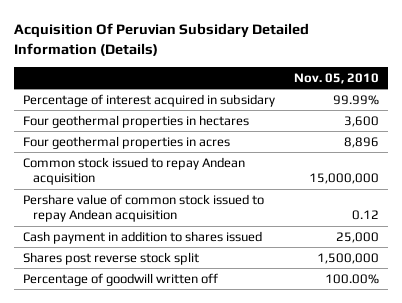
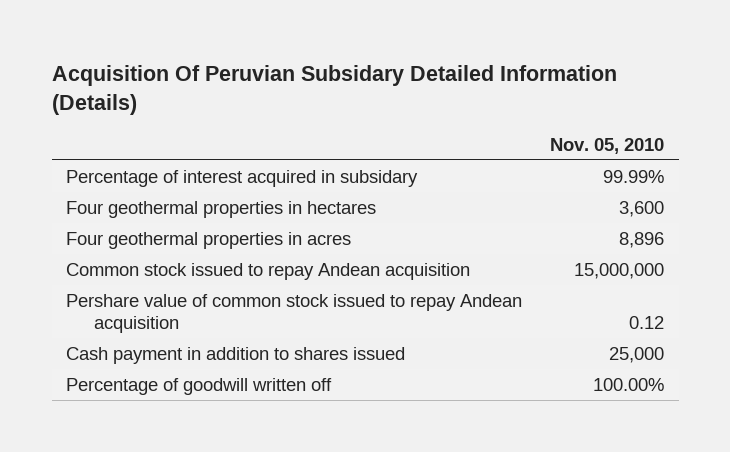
[23,251,200,265] Shares post reverse stock split -> none

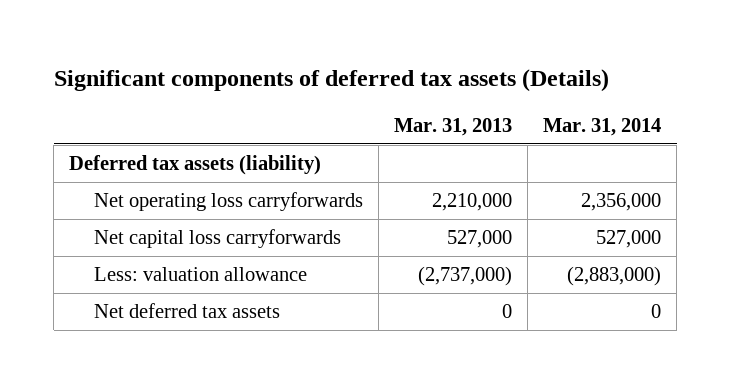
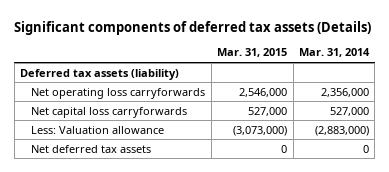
[394,117,513,136] Mar. 31, 2013 -> none
none -> [217,48,288,58] Mar. 31, 2015
[94,267,308,282] Less: valuation allowance -> [31,125,165,134] Less: Valuation allowance

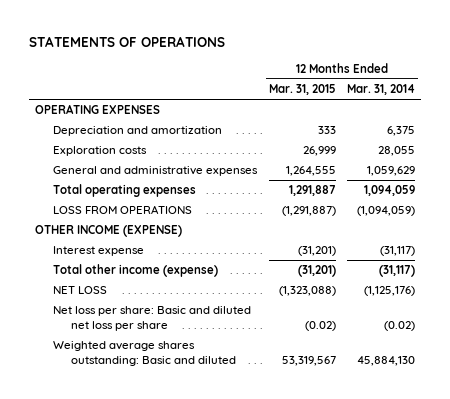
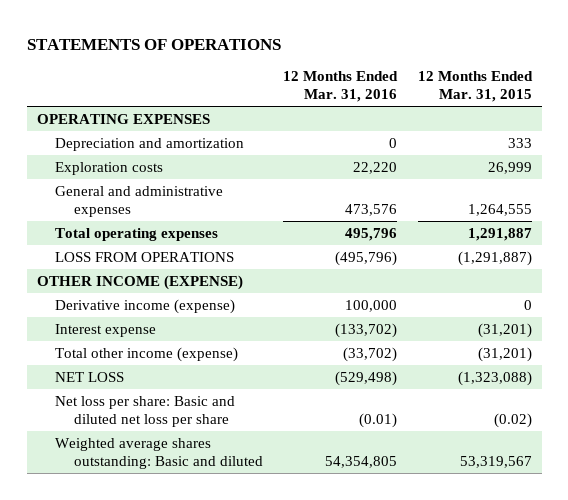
[347,84,416,96] Mar. 31, 2014 -> none
none -> [283,71,399,103] 12 Months Ended Mar. 31, 2016
none -> [55,298,236,314] Derivative income (expense)

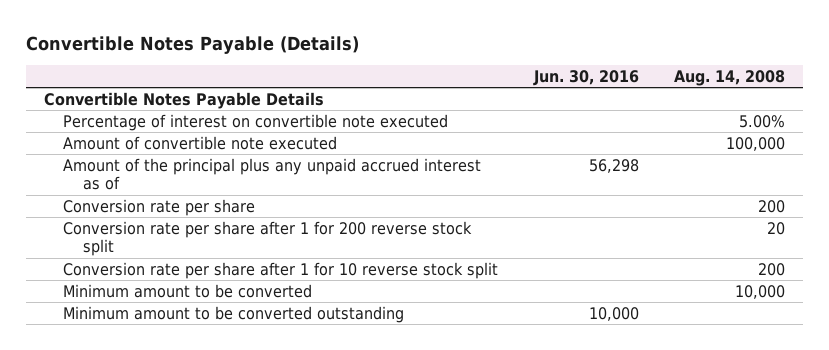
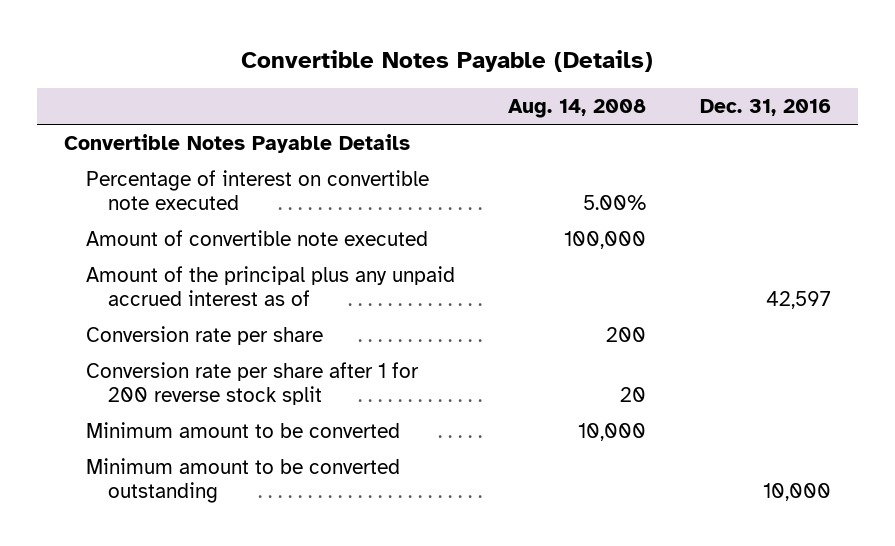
[532,69,639,86] Jun. 30, 2016 -> none
none -> [700,99,832,117] Dec. 31, 2016
[63,261,499,279] Conversion rate per share after 1 for 10 reverse stock split -> none

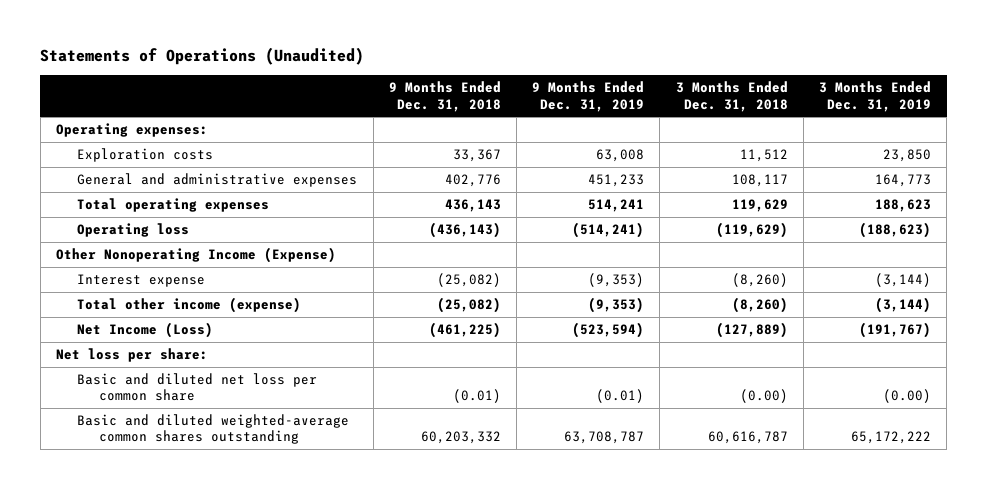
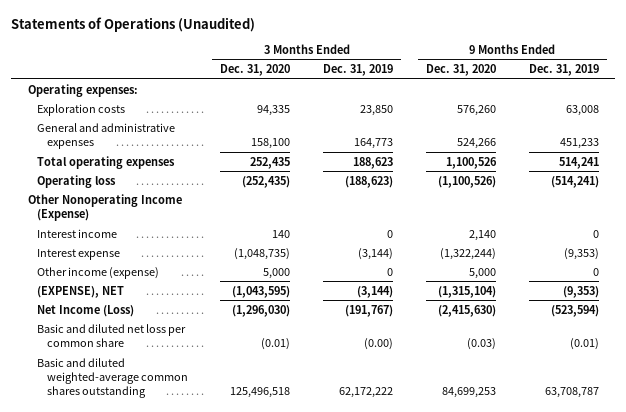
[388,81,501,112] 9 Months Ended Dec. 31, 2018 -> none
[675,81,788,112] 3 Months Ended Dec. 31, 2018 -> none
none -> [220,64,291,77] Dec. 31, 2020
none -> [425,64,496,77] Dec. 31, 2020
none -> [37,228,118,238] Interest income
none -> [37,266,160,279] Other income (expense)
[77,297,302,314] Total other income (expense) -> [37,285,125,298] (EXPENSE), NET
[55,348,208,363] Net loss per share: -> none
[850,431,931,445] 65,172,222 -> [339,387,394,399] 62,172,222

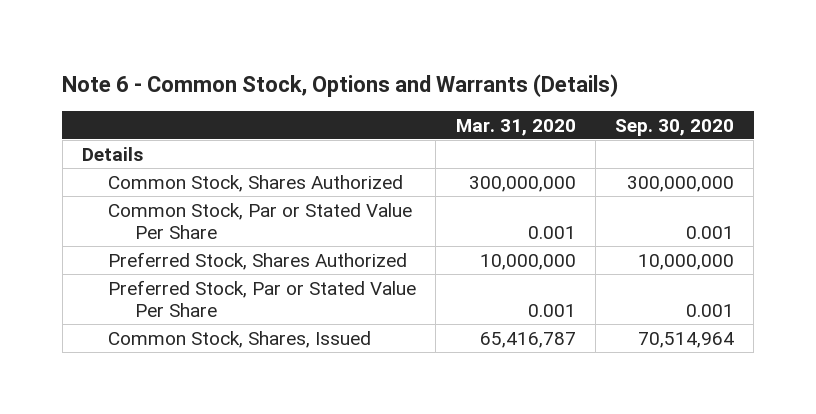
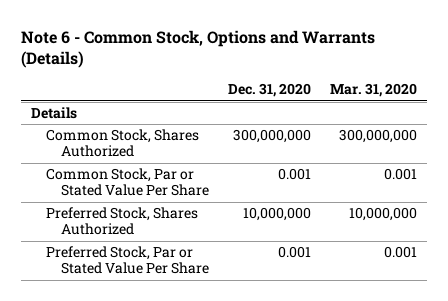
[614,118,734,136] Sep. 30, 2020 -> none
none -> [228,83,312,98] Dec. 31, 2020
[108,330,372,348] Common Stock, Shares, Issued -> none

